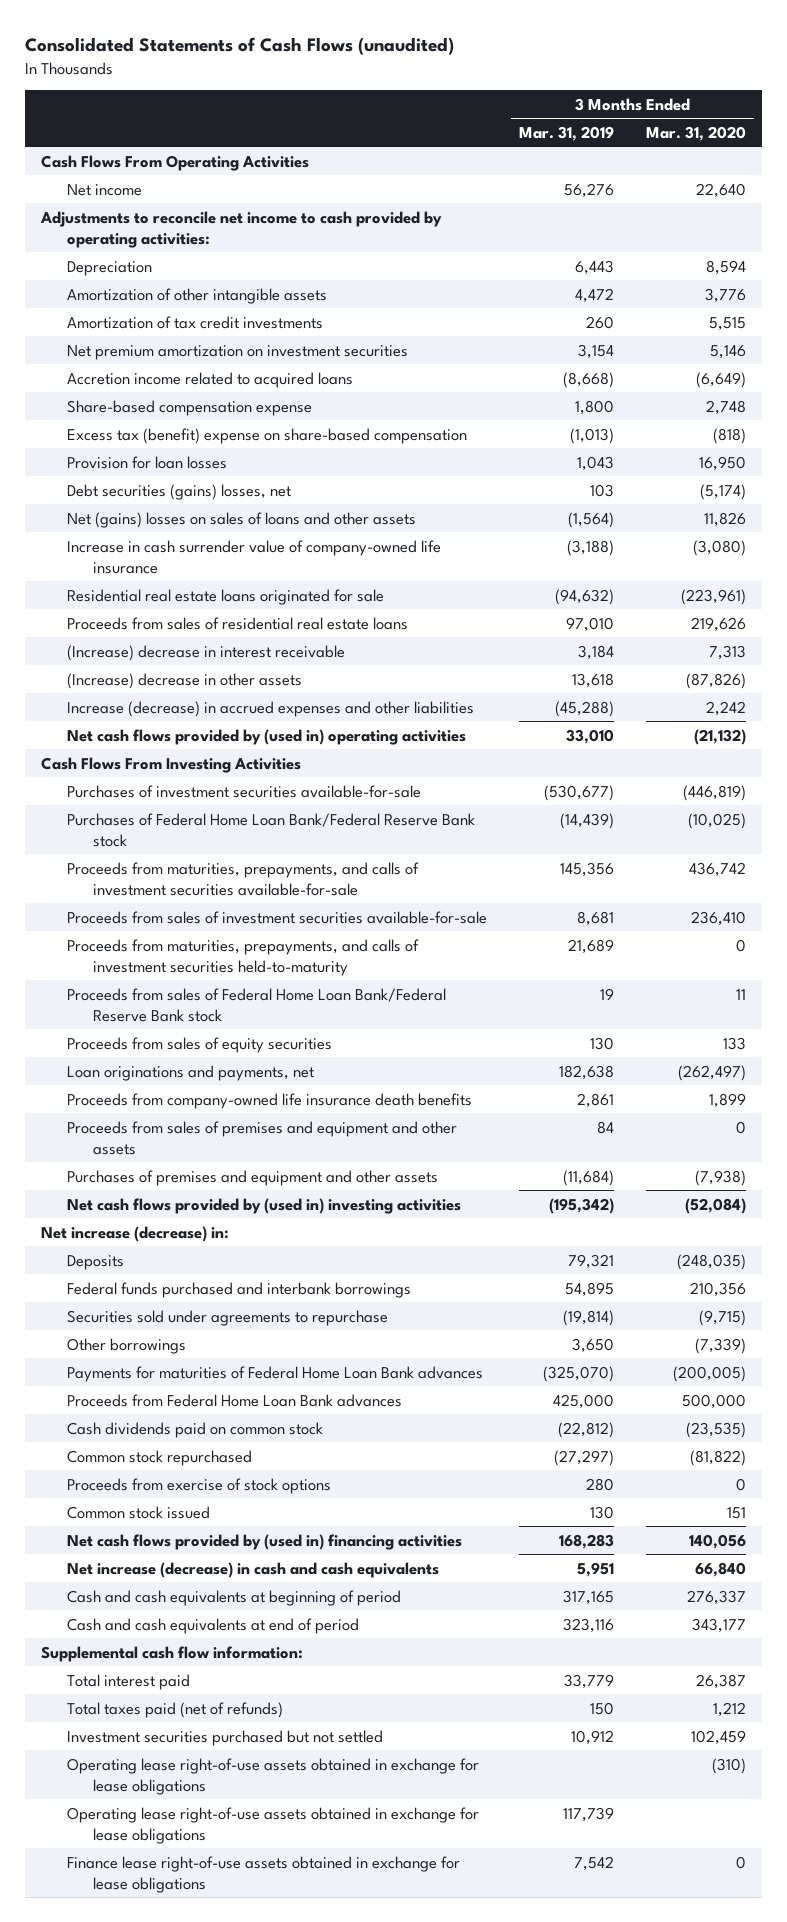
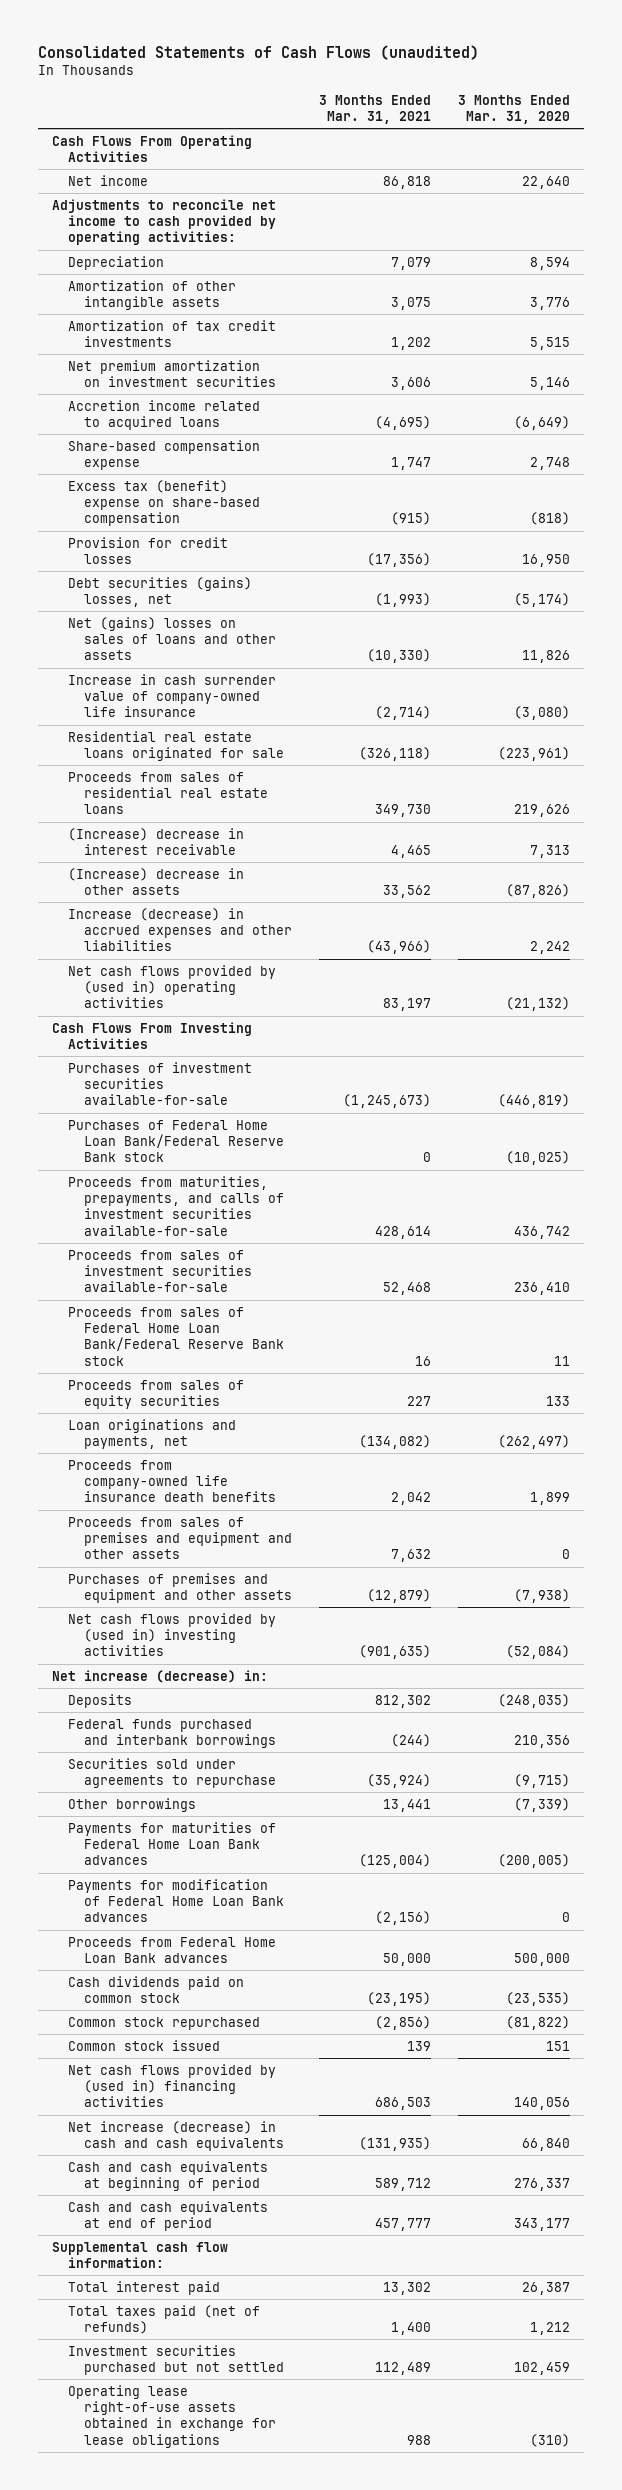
[519,125,615,141] Mar. 31, 2019 -> none
none -> [318,94,431,125] 3 Months Ended Mar. 31, 2021
[67,455,228,469] Provision for loan losses -> [67,536,228,564] Provision for credit losses
[67,938,420,976] Proceeds from maturities, prepayments, and calls of investment securities held-to-maturity -> none
none -> [67,1878,284,1923] Payments for modification of Federal Home Loan Bank advances
[67,1477,332,1494] Proceeds from exercise of stock options -> none
[67,1806,480,1844] Operating lease right-of-use assets obtained in exchange for lease obligations -> none
[67,1855,461,1893] Finance lease right-of-use assets obtained in exchange for lease obligations -> none

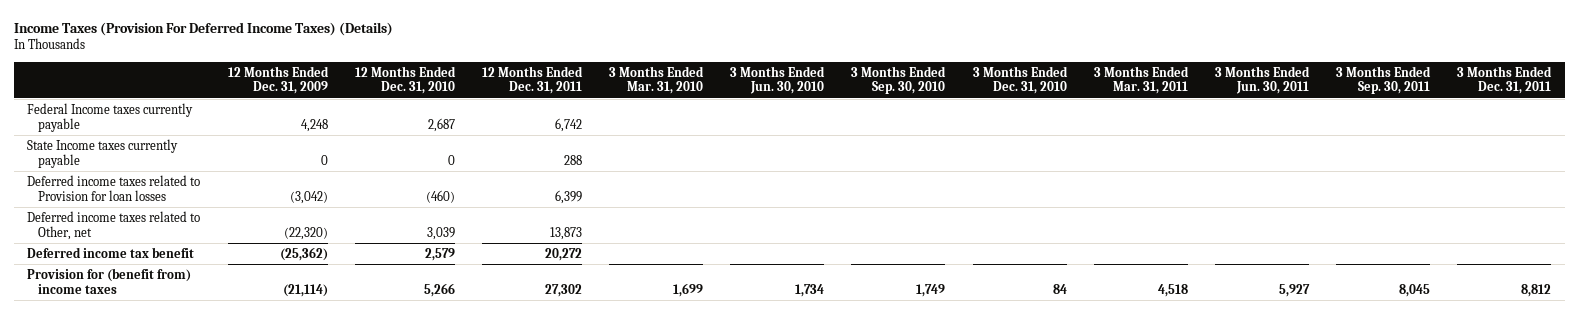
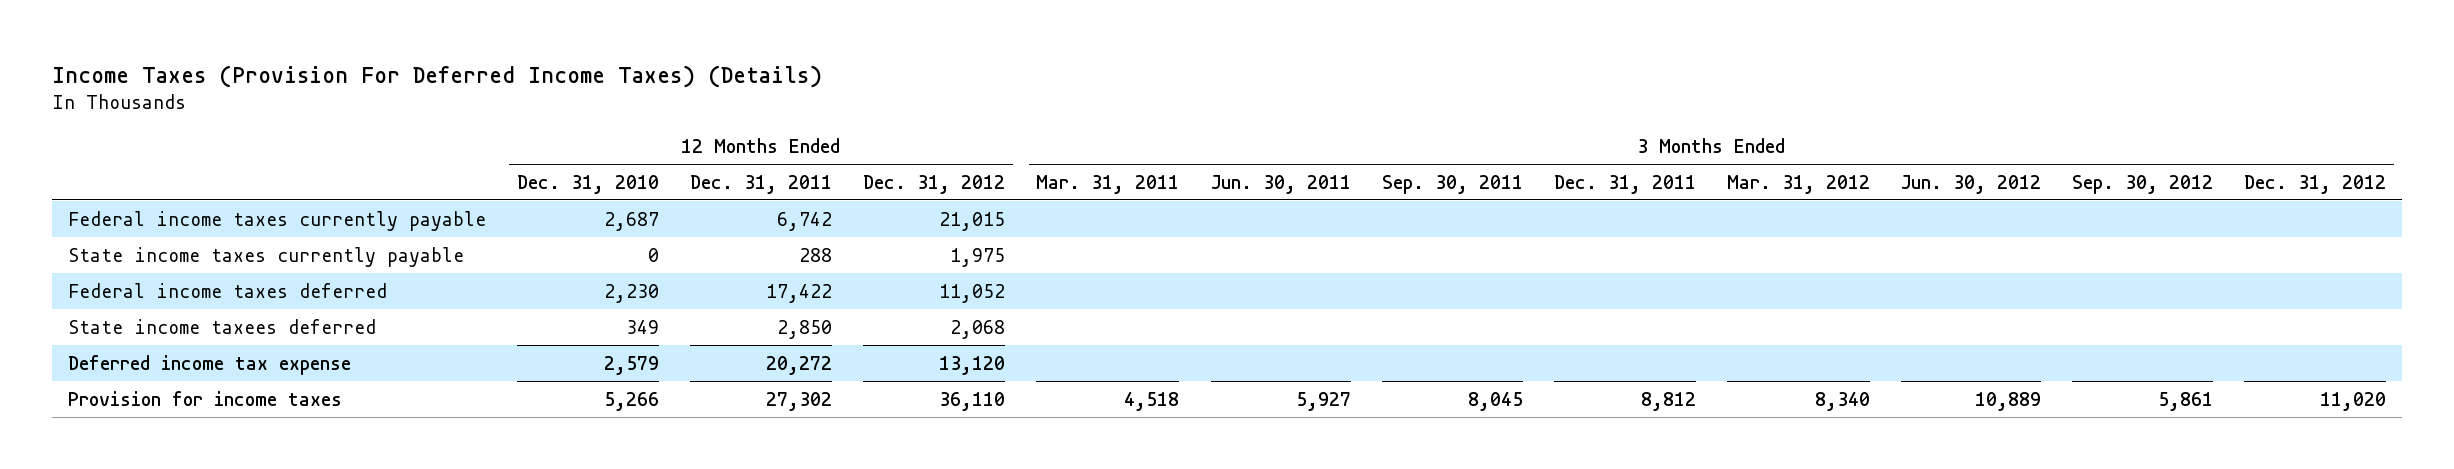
[227,65,329,95] 12 Months Ended Dec. 31, 2009 -> none
[609,65,705,95] 3 Months Ended Mar. 31, 2010 -> none
[730,65,826,95] 3 Months Ended Jun. 30, 2010 -> none
[851,65,947,95] 3 Months Ended Sep. 30, 2010 -> none
[972,65,1068,95] 3 Months Ended Dec. 31, 2010 -> none
none -> [863,174,1006,194] Dec. 31, 2012
none -> [1726,174,1870,194] Mar. 31, 2012
none -> [1901,174,2042,194] Jun. 30, 2012
none -> [2072,174,2214,194] Sep. 30, 2012
none -> [2244,174,2387,194] Dec. 31, 2012
[27,174,201,201] Deferred income taxes related to Provision for loan losses -> none
[27,210,201,240] Deferred income taxes related to Other, net -> none
[27,102,194,132] Federal Income taxes currently payable -> [67,210,486,231] Federal income taxes currently payable
[27,138,179,168] State Income taxes currently payable -> [67,246,464,267] State income taxes currently payable
none -> [67,282,387,298] Federal income taxes deferred
none -> [67,318,376,334] State income taxees deferred
[27,246,195,258] Deferred income tax benefit -> [67,354,351,375] Deferred income tax expense
[27,267,192,294] Provision for (benefit from) income taxes -> [67,390,342,406] Provision for income taxes

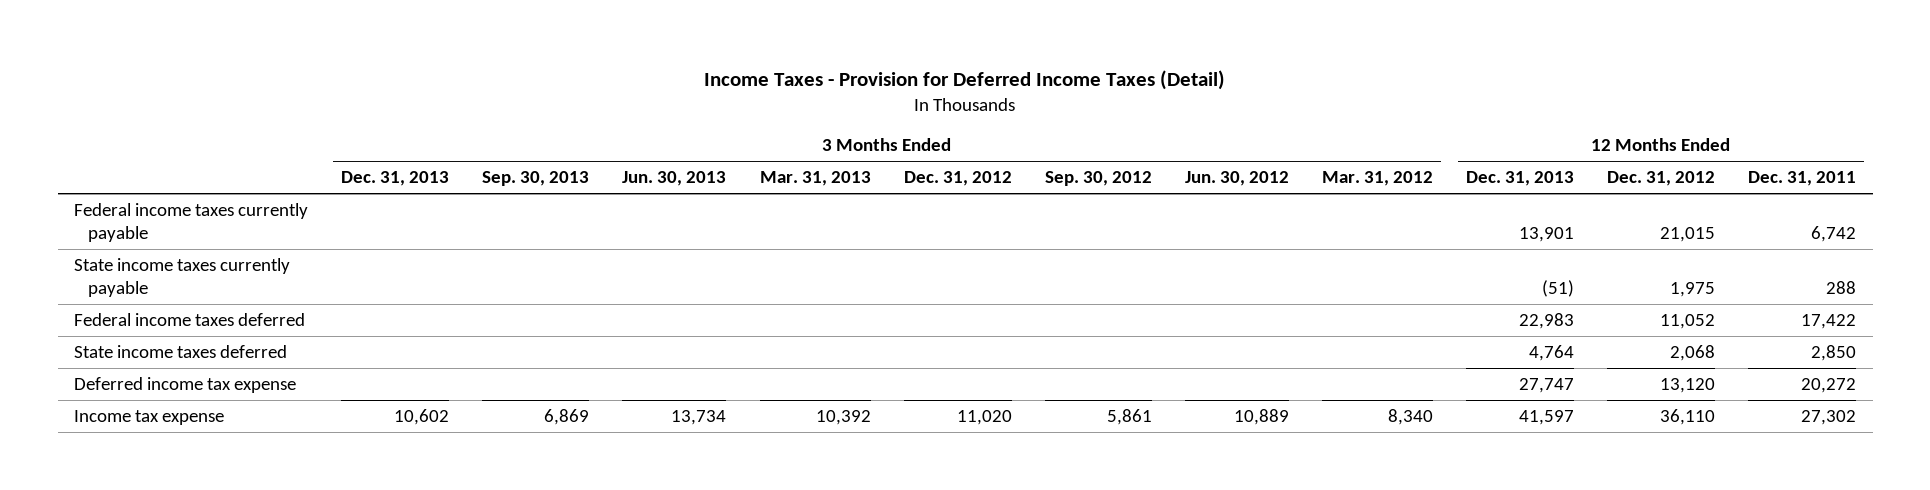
[52,64,823,88] Income Taxes (Provision For Deferred Income Taxes) (Details) -> [704,70,1226,91] Income Taxes - Provision for Deferred Income Taxes (Detail)
[516,174,659,194] Dec. 31, 2010 -> none
[1036,174,1180,194] Mar. 31, 2011 -> none
[1210,174,1351,194] Jun. 30, 2011 -> none
[1381,174,1523,194] Sep. 30, 2011 -> none
[1553,174,1696,194] Dec. 31, 2011 -> none
none -> [341,171,450,187] Dec. 31, 2013
none -> [482,171,590,187] Sep. 30, 2013
none -> [622,171,727,187] Jun. 30, 2013
none -> [759,171,871,187] Mar. 31, 2013
none -> [1465,171,1574,187] Dec. 31, 2013
[67,318,376,334] State income taxees deferred -> [74,344,288,358] State income taxes deferred
[67,390,342,406] Provision for income taxes -> [74,409,225,425] Income tax expense

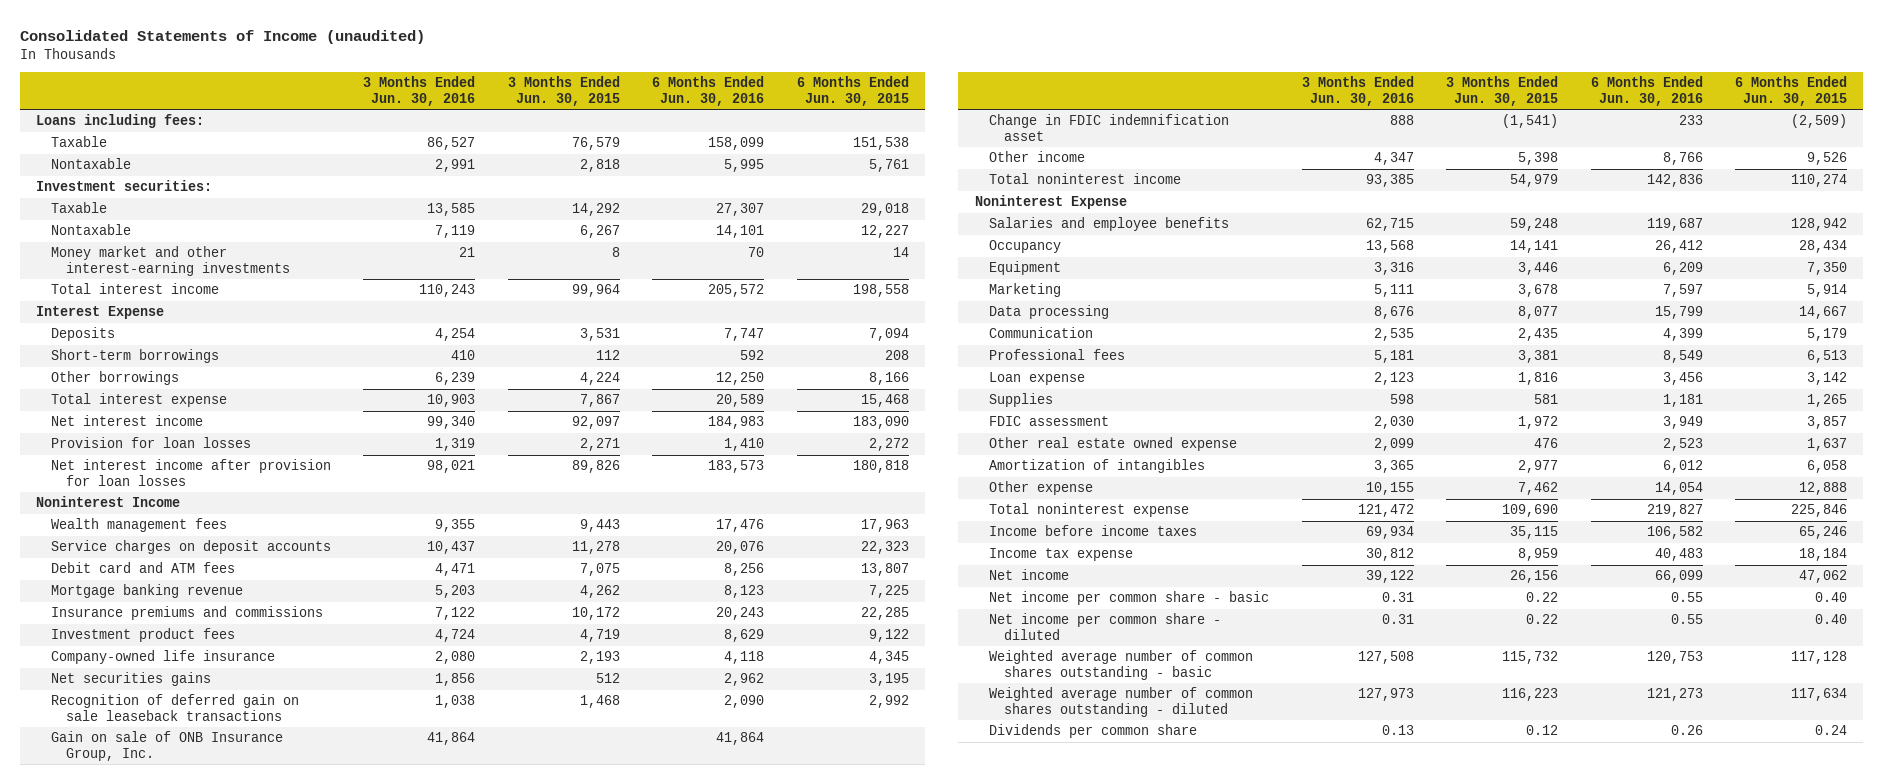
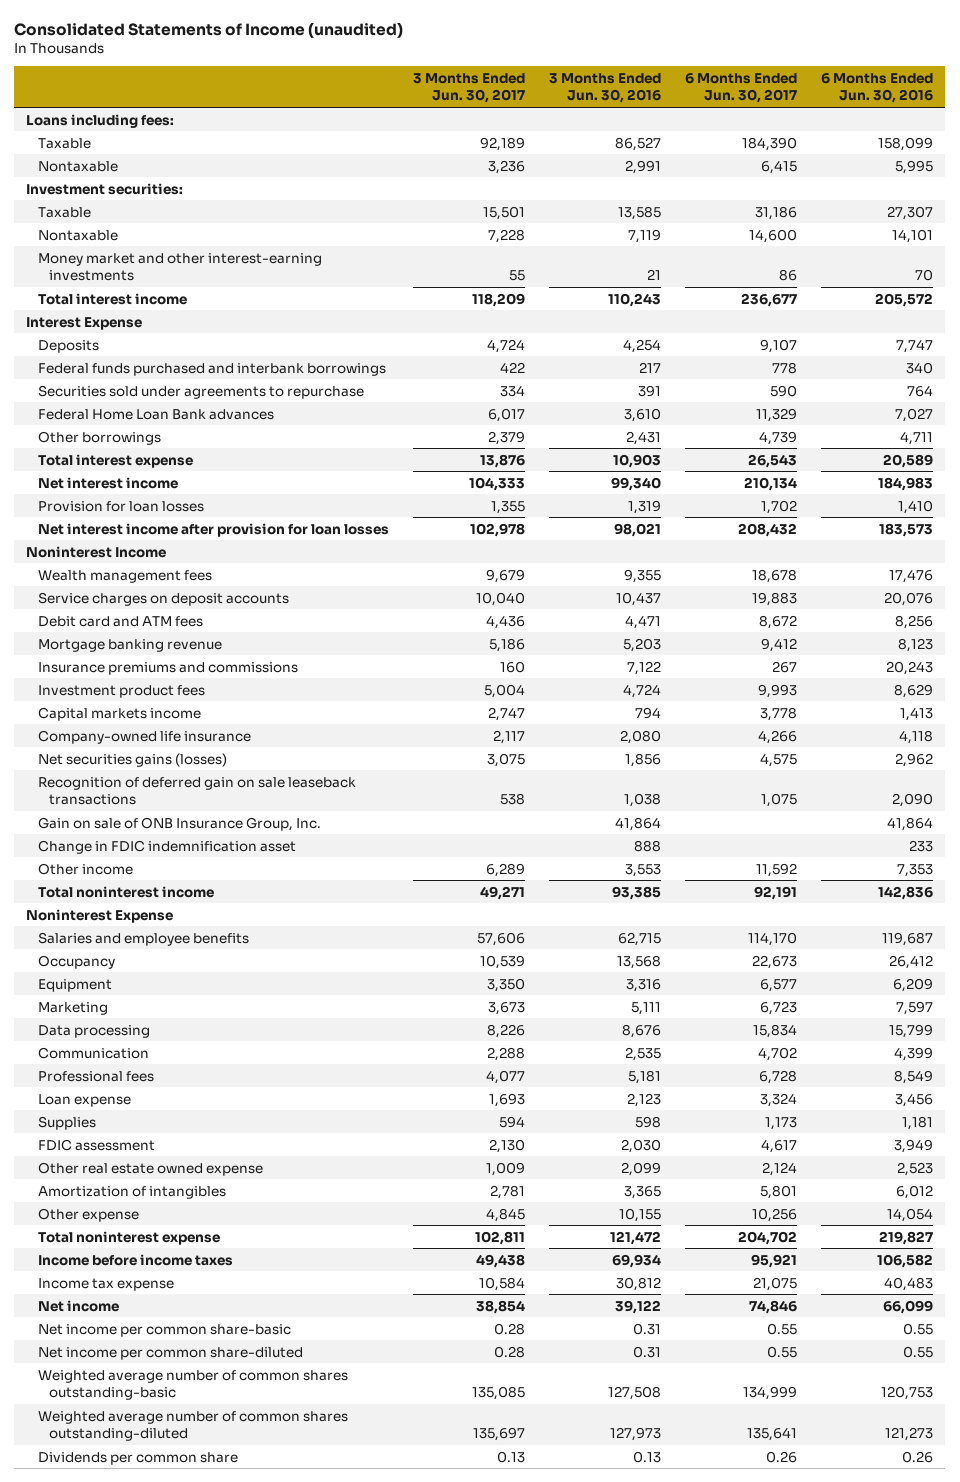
[507,76,620,106] 3 Months Ended Jun. 30, 2015 -> none
[796,76,909,106] 6 Months Ended Jun. 30, 2015 -> none
none -> [412,72,525,104] 3 Months Ended Jun. 30, 2017
none -> [685,72,798,104] 6 Months Ended Jun. 30, 2017
[50,349,219,364] Short-term borrowings -> none
none -> [37,362,386,376] Federal funds purchased and interbank borrowings
none -> [37,384,364,399] Securities sold under agreements to repurchase
none -> [37,408,274,420] Federal Home Loan Bank advances
[435,372,476,386] 6,239 -> [625,430,661,445] 2,431
[716,372,765,386] 12,250 -> [900,430,934,445] 4,711
none -> [37,706,201,721] Capital markets income
[50,672,211,687] Net securities gains -> [37,752,227,767] Net securities gains (losses)
[1373,152,1414,166] 4,347 -> [624,863,661,877] 3,553
[1662,152,1703,166] 8,766 -> [897,863,934,877] 7,353
[989,591,1270,606] Net income per common share - basic -> [37,1323,291,1337] Net income per common share-basic
[989,613,1222,640] Net income per common share - diluted -> [37,1346,303,1360] Net income per common share-diluted
[989,650,1254,680] Weighted average number of common shares outstanding - basic -> [37,1369,348,1400] Weighted average number of common shares outstanding-basic
[989,687,1254,717] Weighted average number of common shares outstanding - diluted -> [37,1410,348,1441] Weighted average number of common shares outstanding-diluted

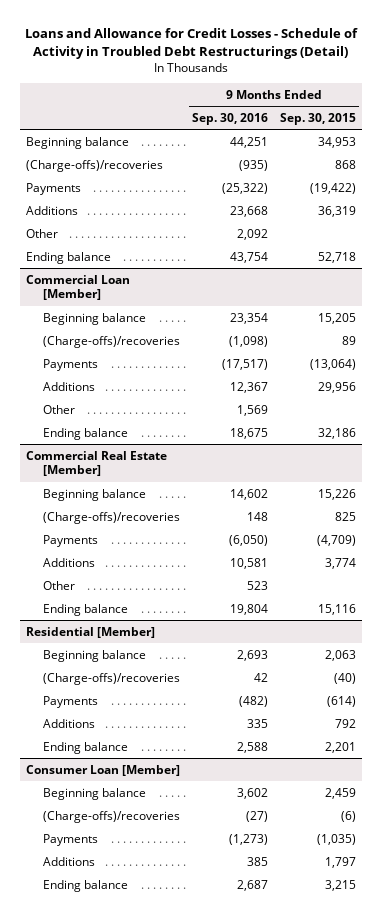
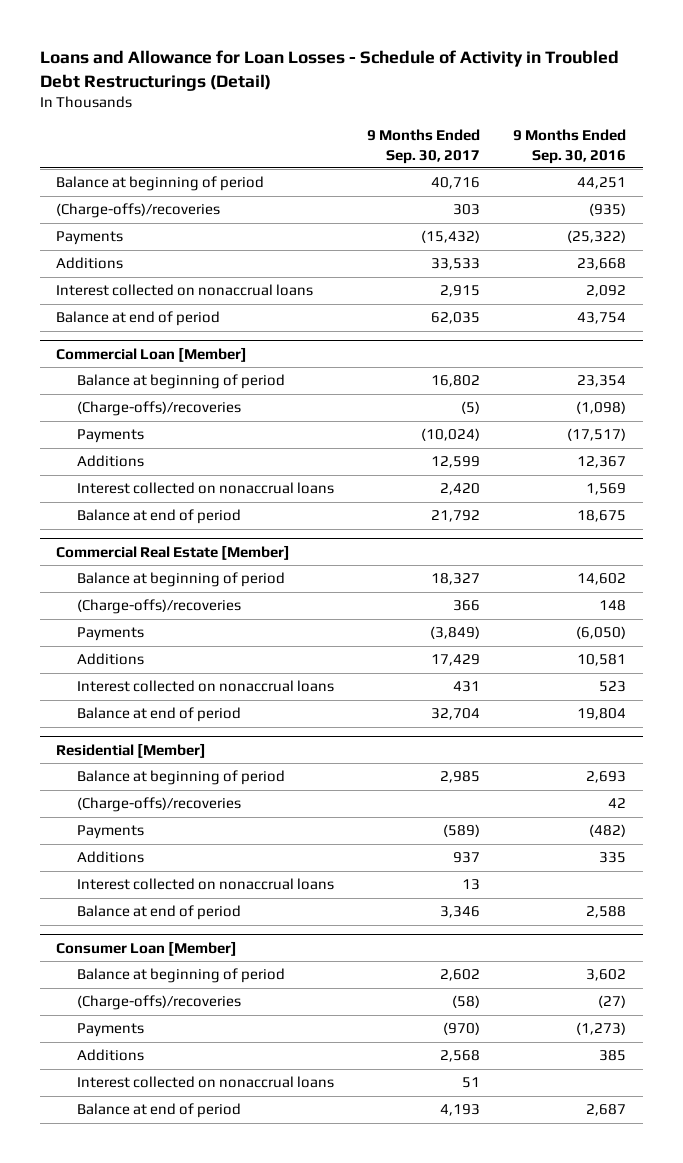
[25,28,359,60] Loans and Allowance for Credit Losses - Schedule of Activity in Troubled Debt Restructurings (Detail) -> [39,50,619,91] Loans and Allowance for Loan Losses - Schedule of Activity in Troubled Debt Restructurings (Detail)
[280,112,357,125] Sep. 30, 2015 -> none
none -> [367,129,481,164] 9 Months Ended Sep. 30, 2017
[26,136,130,149] Beginning balance -> [56,176,265,192] Balance at beginning of period
[26,228,59,238] Other -> [56,284,314,297] Interest collected on nonaccrual loans
[26,251,112,264] Ending balance -> [56,311,221,327] Balance at end of period
[43,312,147,325] Beginning balance -> [77,374,286,390] Balance at beginning of period
[43,404,76,414] Other -> [77,482,335,495] Interest collected on nonaccrual loans
[43,427,129,440] Ending balance -> [77,509,242,525] Balance at end of period
[43,488,147,501] Beginning balance -> [77,572,286,588] Balance at beginning of period
[43,580,76,590] Other -> [77,680,335,693] Interest collected on nonaccrual loans
[43,603,129,616] Ending balance -> [77,707,242,723] Balance at end of period
[43,649,147,662] Beginning balance -> [77,770,286,786] Balance at beginning of period
none -> [77,878,335,891] Interest collected on nonaccrual loans
[43,741,129,754] Ending balance -> [77,905,242,921] Balance at end of period
[43,787,147,800] Beginning balance -> [77,968,286,984] Balance at beginning of period
none -> [77,1076,335,1089] Interest collected on nonaccrual loans
[43,879,129,892] Ending balance -> [77,1103,242,1119] Balance at end of period

